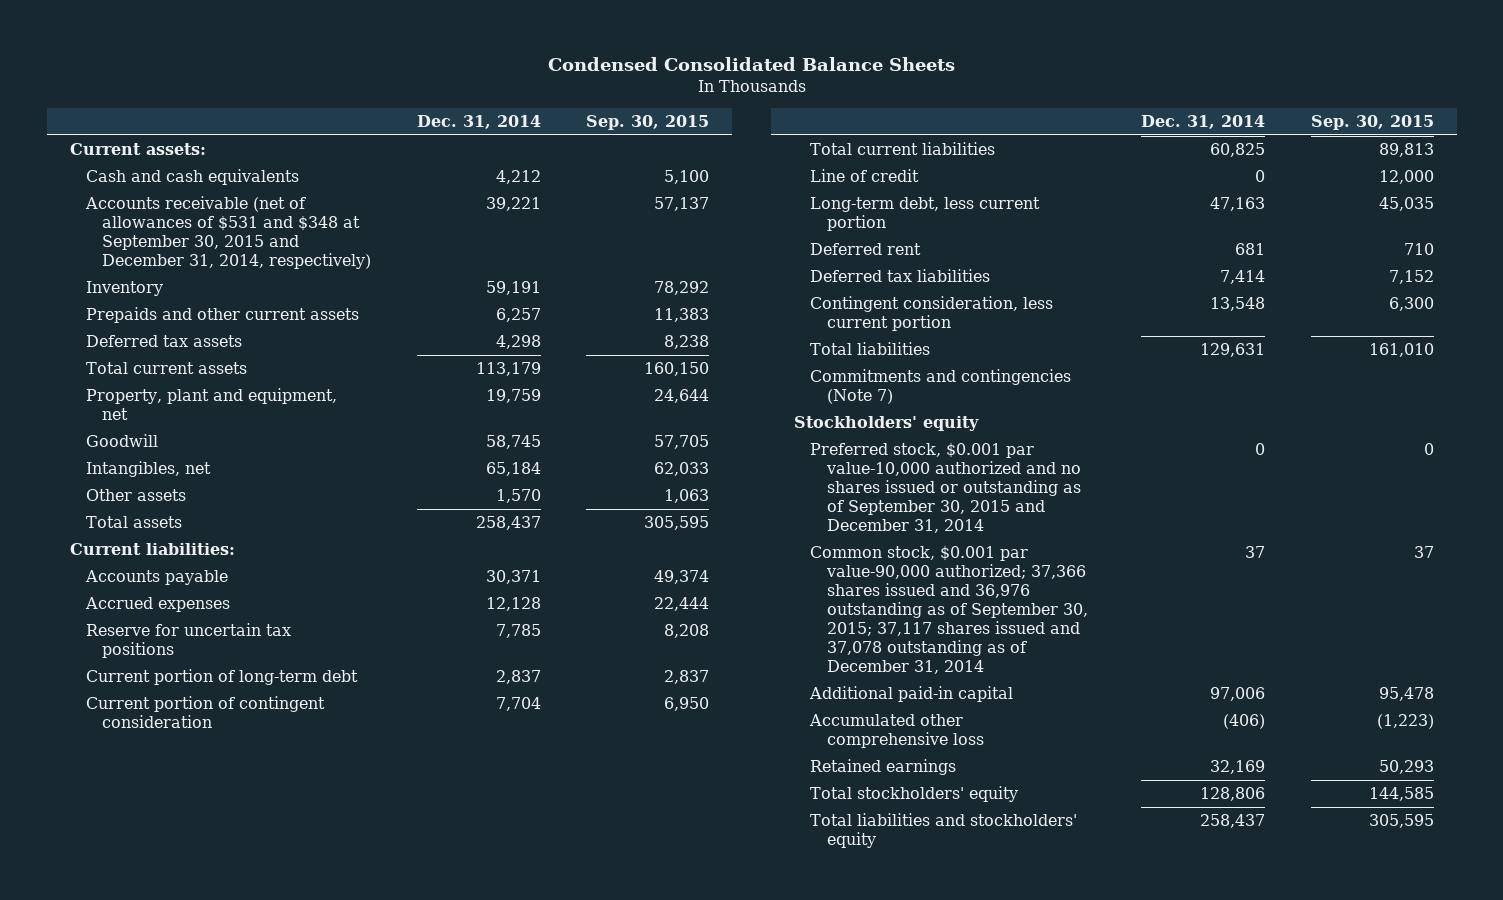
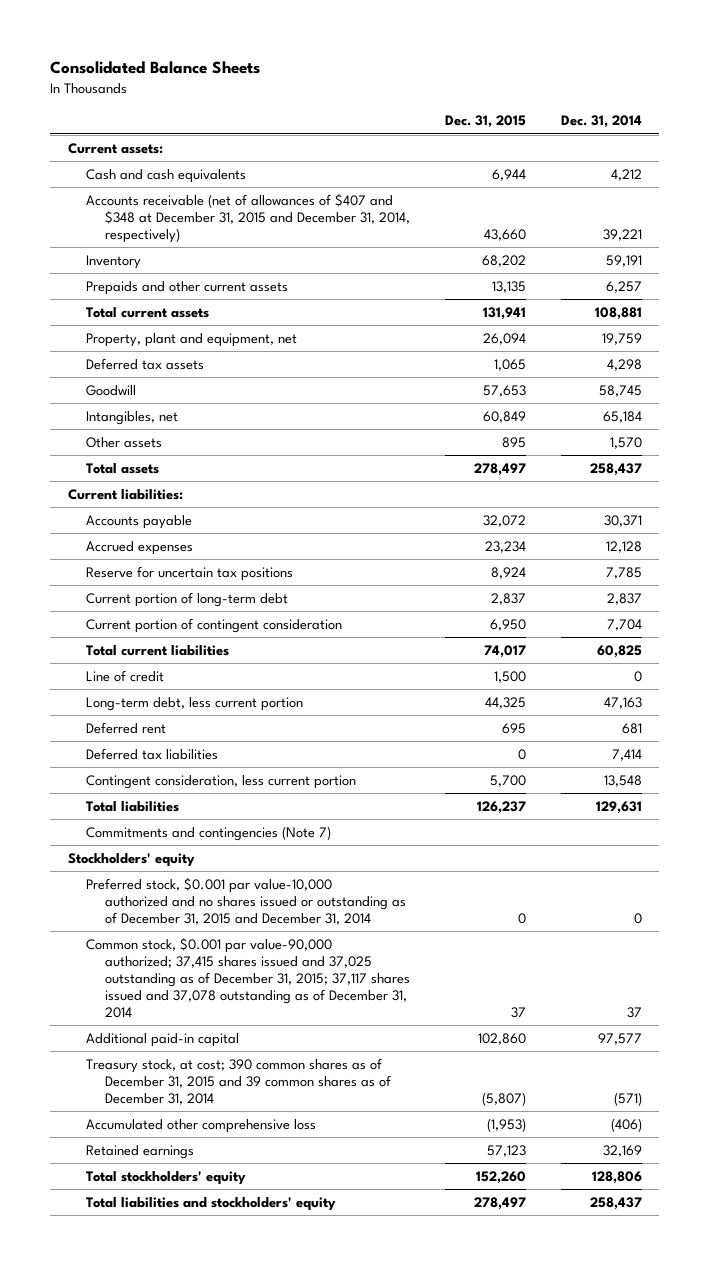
[547,56,955,71] Condensed Consolidated Balance Sheets -> [50,60,261,74] Consolidated Balance Sheets
[586,115,710,131] Sep. 30, 2015 -> none
none -> [444,115,526,129] Dec. 31, 2015
[84,196,371,270] Accounts receivable (net of allowances of $531 and $348 at September 30, 2015 and December 31, 2014, respectively) -> [86,192,411,243] Accounts receivable (net of allowances of $407 and $348 at December 31, 2015 and December 31, 2014, respectively)
[475,362,541,377] 113,179 -> [594,306,642,320] 108,881
[85,335,242,348] Deferred tax assets -> [86,357,205,370] Deferred tax assets
[810,443,1081,534] Preferred stock, $0.001 par value-10,000 authorized and no shares issued or outstanding as of September 30, 2015 and December 31, 2014 -> [86,876,407,925] Preferred stock, $0.001 par value-10,000 authorized and no shares issued or outstanding as of December 31, 2015 and December 31, 2014
[810,546,1088,675] Common stock, $0.001 par value-90,000 authorized; 37,366 shares issued and 36,976 outstanding as of September 30, 2015; 37,117 shares issued and 37,078 outstanding as of December 31, 2014 -> [86,936,411,1018] Common stock, $0.001 par value-90,000 authorized; 37,415 shares issued and 37,025 outstanding as of December 31, 2015; 37,117 shares issued and 37,078 outstanding as of December 31, 2014
[1210,687,1266,702] 97,006 -> [597,1032,642,1045] 97,577
none -> [86,1057,392,1105] Treasury stock, at cost; 390 common shares as of December 31, 2015 and 39 common shares as of December 31, 2014

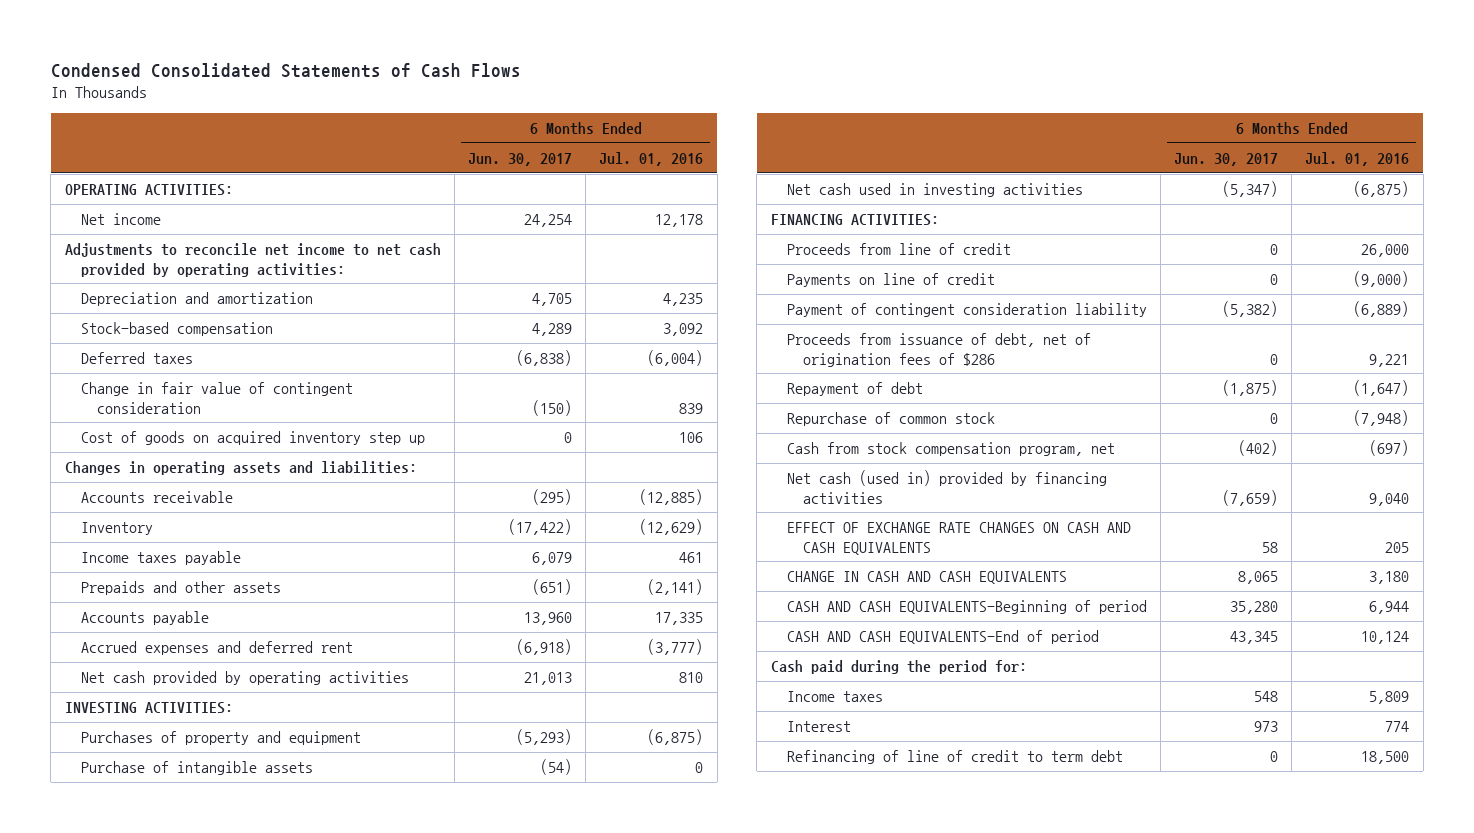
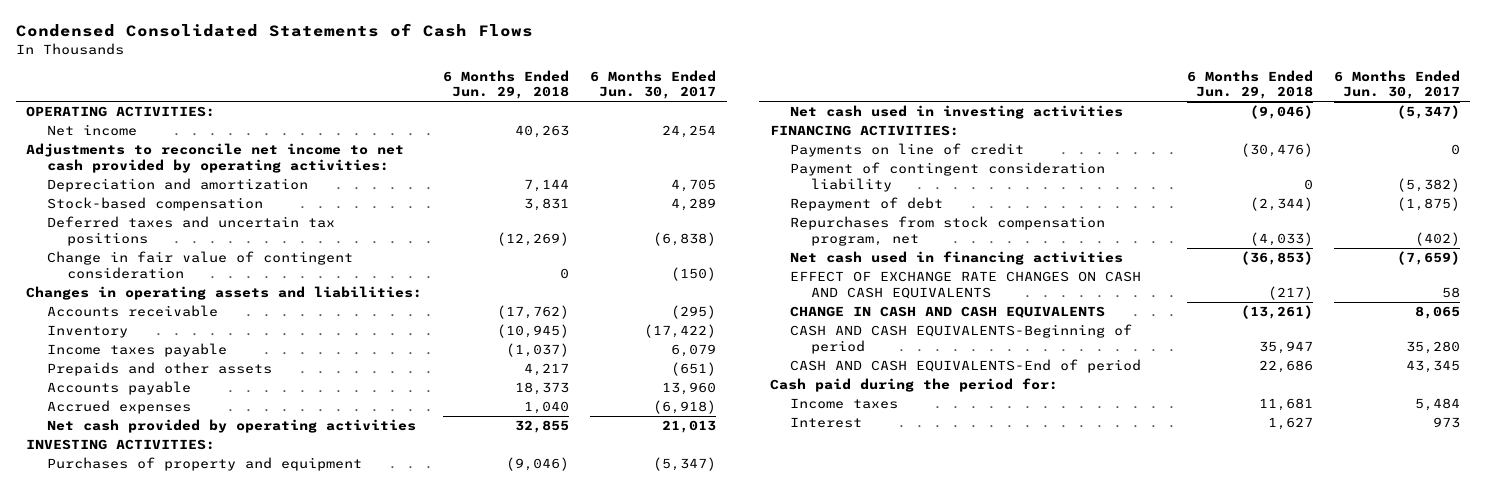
[599,151,704,166] Jul. 01, 2016 -> none
none -> [443,69,570,100] 6 Months Ended Jun. 29, 2018
[80,351,193,364] Deferred taxes -> [46,216,335,246] Deferred taxes and uncertain tax positions
[80,430,425,445] Cost of goods on acquired inventory step up -> none
[80,640,353,655] Accrued expenses and deferred rent -> [46,400,191,415] Accrued expenses
[80,760,313,775] Purchase of intangible assets -> none
[516,728,573,745] (5,293) -> [653,457,717,472] (5,347)
[786,242,1011,255] Proceeds from line of credit -> none
[786,332,1091,367] Proceeds from issuance of debt, net of origination fees of $286 -> none
[786,411,995,426] Repurchase of common stock -> none
[786,441,1115,456] Cash from stock compensation program, net -> [790,216,1106,246] Repurchases from stock compensation program, net
[786,469,1107,504] Net cash (used in) provided by financing activities -> [790,251,1124,266] Net cash used in financing activities
[1254,690,1279,702] 548 -> [1414,398,1460,412] 5,484
[786,749,1123,764] Refinancing of line of credit to term debt -> none

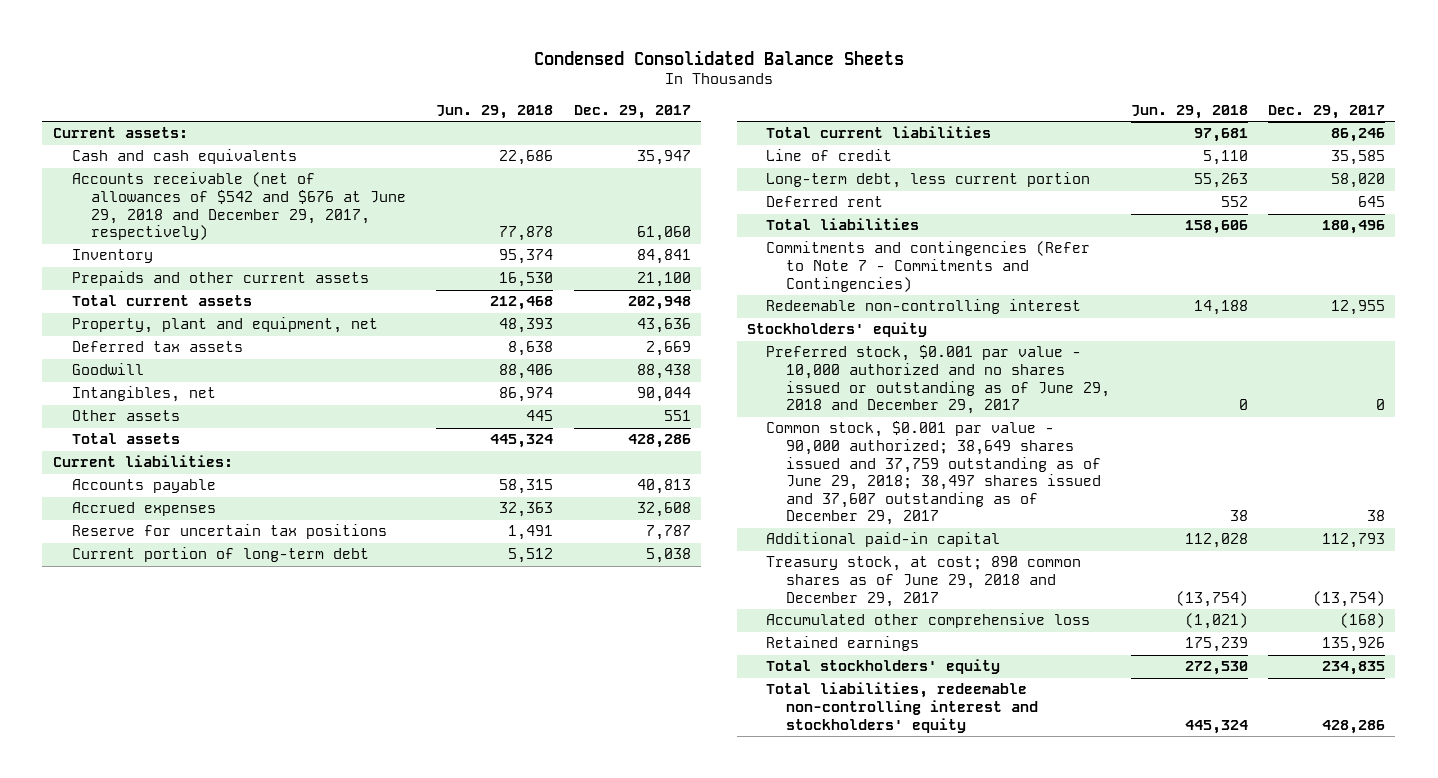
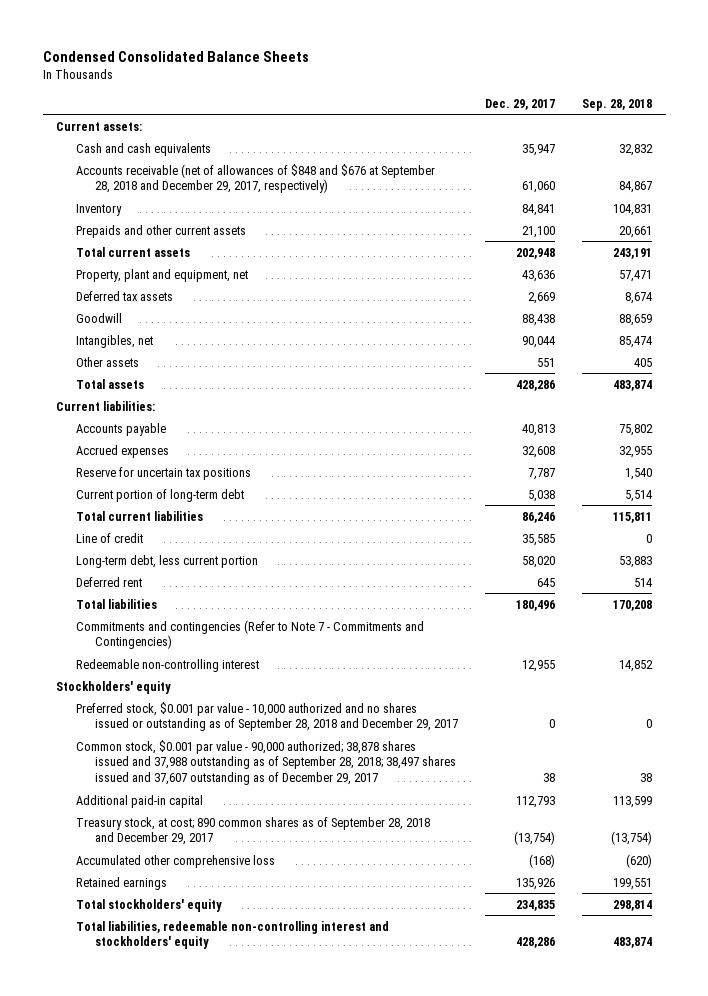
[435,104,553,119] Jun. 29, 2018 -> none
none -> [582,98,653,111] Sep. 28, 2018
[71,172,407,241] Accounts receivable (net of allowances of $542 and $676 at June 29, 2018 and December 29, 2017, respectively) -> [75,163,435,194] Accounts receivable (net of allowances of $848 and $676 at September 28, 2018 and December 29, 2017, respectively)
[766,345,1110,415] Preferred stock, $0.001 par value - 10,000 authorized and no shares issued or outstanding as of June 29, 2018 and December 29, 2017 -> [75,701,459,732] Preferred stock, $0.001 par value - 10,000 authorized and no shares issued or outstanding as of September 28, 2018 and December 29, 2017
[766,421,1101,526] Common stock, $0.001 par value - 90,000 authorized; 38,649 shares issued and 37,759 outstanding as of June 29, 2018; 38,497 shares issued and 37,607 outstanding as of December 29, 2017 -> [75,739,457,786] Common stock, $0.001 par value - 90,000 authorized; 38,878 shares issued and 37,988 outstanding as of September 28, 2018; 38,497 shares issued and 37,607 outstanding as of December 29, 2017
[766,556,1082,607] Treasury stock, at cost; 890 common shares as of June 29, 2018 and December 29, 2017 -> [75,816,430,846] Treasury stock, at cost; 890 common shares as of September 28, 2018 and December 29, 2017

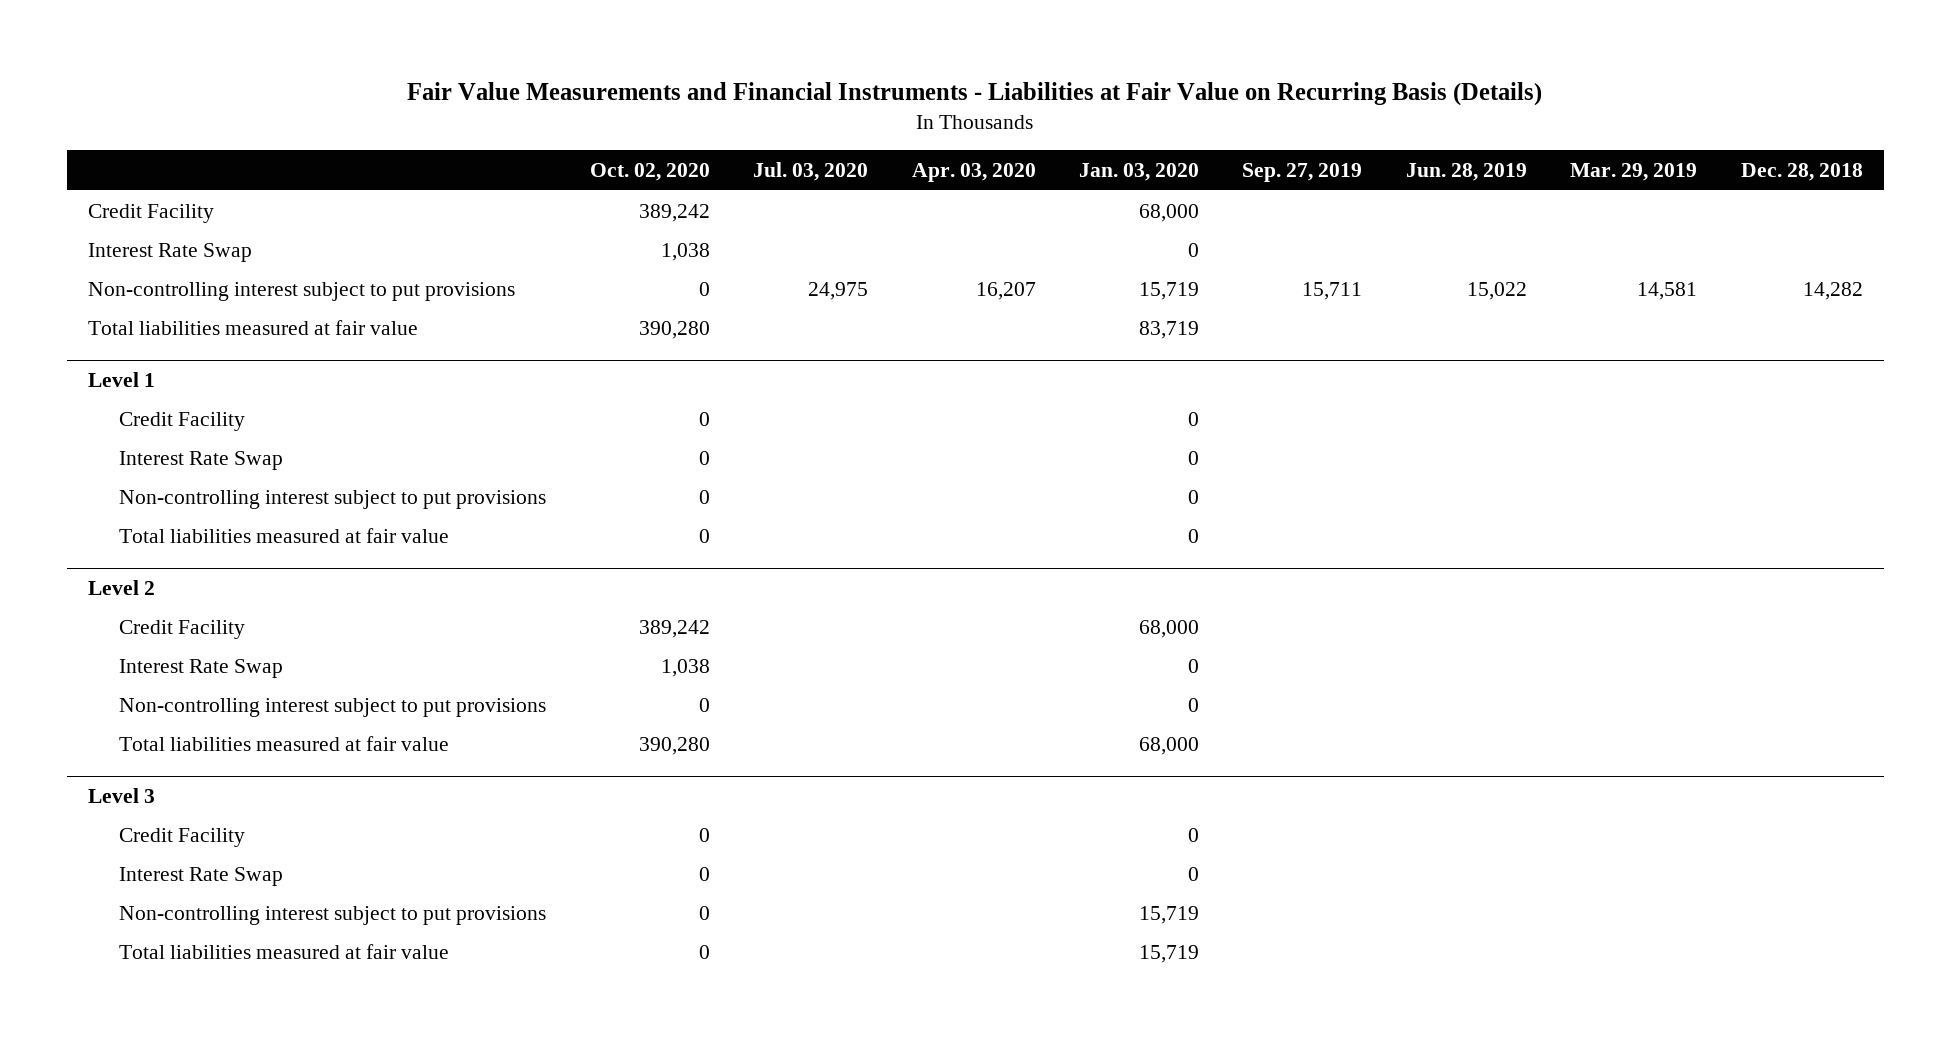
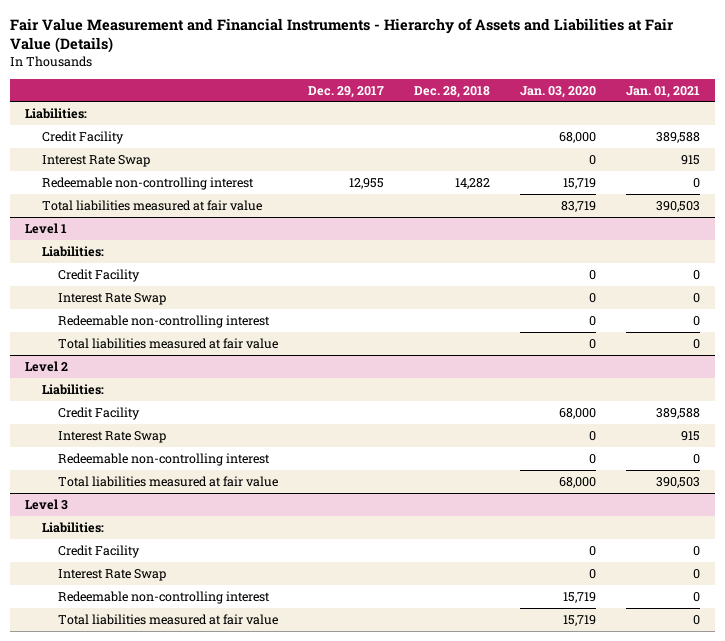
[407,81,1543,106] Fair Value Measurements and Financial Instruments - Liabilities at Fair Value on Recurring Basis (Details) -> [10,17,675,54] Fair Value Measurement and Financial Instruments - Hierarchy of Assets and Liabilities at Fair Value (Details)
[589,162,710,181] Oct. 02, 2020 -> none
[753,161,869,181] Jul. 03, 2020 -> none
[911,162,1036,182] Apr. 03, 2020 -> none
[1242,162,1363,182] Sep. 27, 2019 -> none
[1405,162,1527,181] Jun. 28, 2019 -> none
[1570,162,1698,181] Mar. 29, 2019 -> none
none -> [308,85,385,98] Dec. 29, 2017
none -> [625,85,700,98] Jan. 01, 2021
none -> [25,107,88,119] Liabilities:
[88,281,516,301] Non-controlling interest subject to put provisions -> [41,176,254,190] Redeemable non-controlling interest
none -> [41,245,104,257] Liabilities:
[119,489,547,509] Non-controlling interest subject to put provisions -> [58,314,271,328] Redeemable non-controlling interest
none -> [41,383,104,395] Liabilities:
[119,697,547,717] Non-controlling interest subject to put provisions -> [58,452,271,466] Redeemable non-controlling interest
none -> [41,521,104,533] Liabilities:
[119,905,547,925] Non-controlling interest subject to put provisions -> [58,590,271,604] Redeemable non-controlling interest

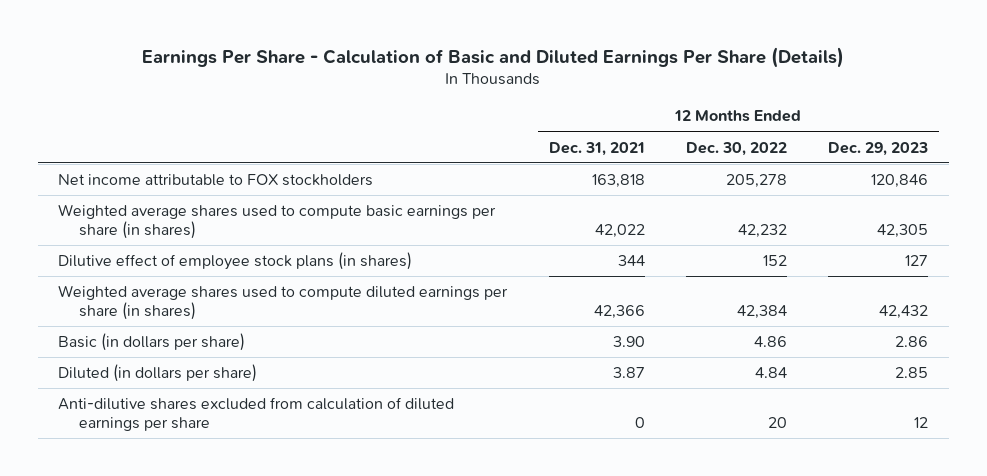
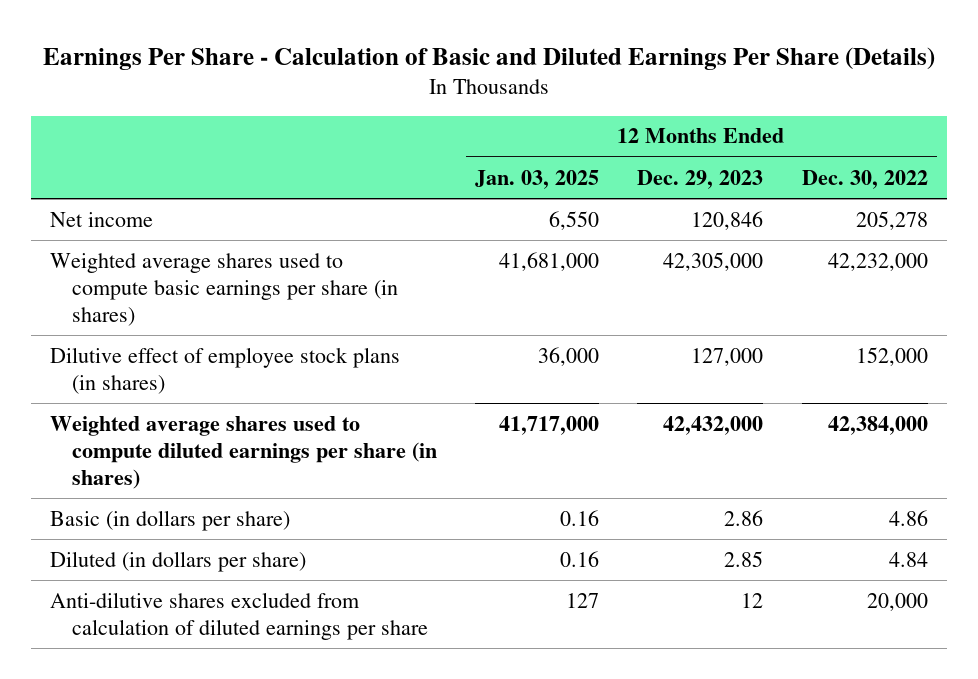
[548,141,645,156] Dec. 31, 2021 -> none
none -> [475,169,600,189] Jan. 03, 2025
[58,174,374,187] Net income attributable to FOX stockholders -> [49,211,153,227] Net income
[737,224,787,239] 42,232 -> [827,252,928,271] 42,232,000
[877,224,929,239] 42,305 -> [663,251,764,271] 42,305,000
[762,255,787,267] 152 -> [855,346,928,366] 152,000
[905,255,929,267] 127 -> [691,347,764,366] 127,000
[736,305,787,320] 42,384 -> [827,415,928,435] 42,384,000
[879,305,929,320] 42,432 -> [663,415,764,435] 42,432,000
[767,417,787,429] 20 -> [866,592,928,611] 20,000

